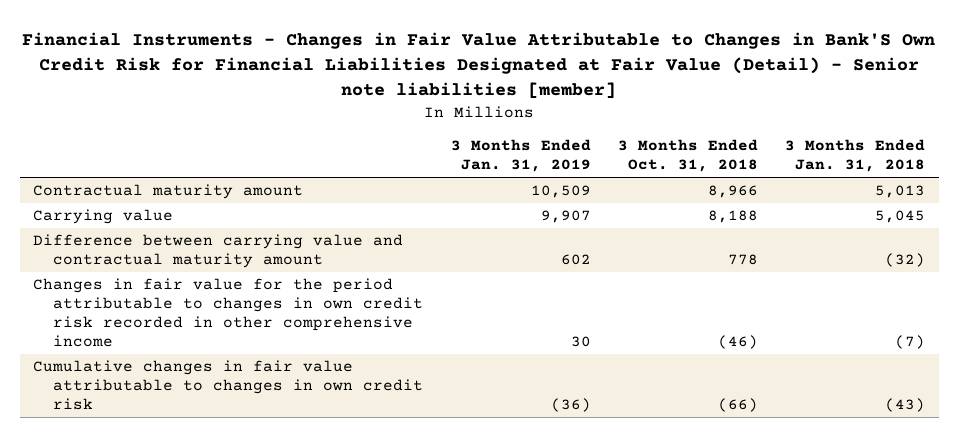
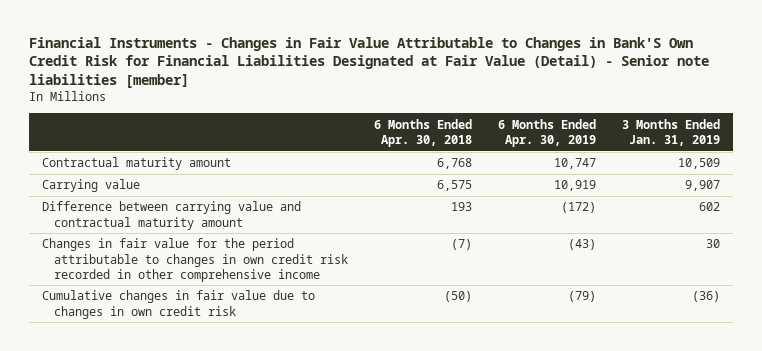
[617,139,758,173] 3 Months Ended Oct. 31, 2018 -> none
[785,139,926,173] 3 Months Ended Jan. 31, 2018 -> none
none -> [373,118,472,147] 6 Months Ended Apr. 30, 2018
none -> [498,118,597,147] 6 Months Ended Apr. 30, 2019
[33,360,424,411] Cumulative changes in fair value attributable to changes in own credit risk -> [42,290,316,319] Cumulative changes in fair value due to changes in own credit risk

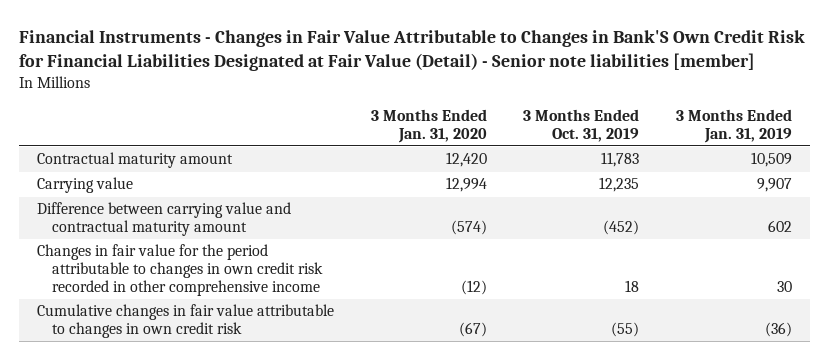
[373,118,472,147] 6 Months Ended Apr. 30, 2018 -> none
[498,118,597,147] 6 Months Ended Apr. 30, 2019 -> none
none -> [370,108,487,143] 3 Months Ended Jan. 31, 2020
none -> [523,108,640,142] 3 Months Ended Oct. 31, 2019
[42,290,316,319] Cumulative changes in fair value due to changes in own credit risk -> [37,304,335,339] Cumulative changes in fair value attributable to changes in own credit risk

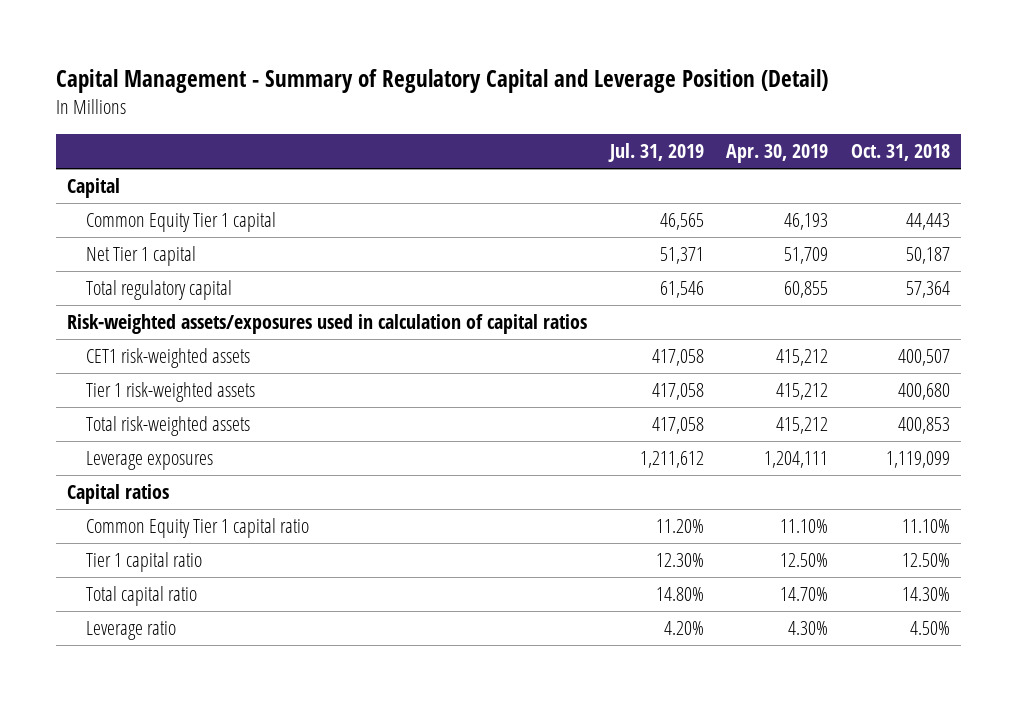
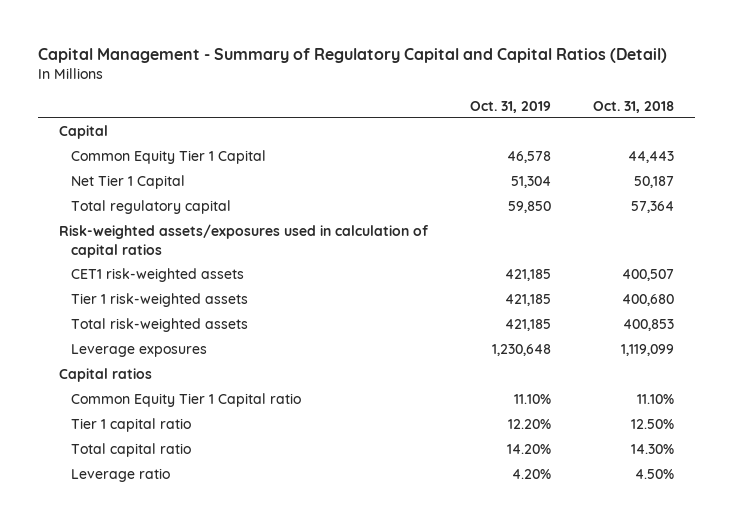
[55,68,828,93] Capital Management - Summary of Regulatory Capital and Leverage Position (Detail) -> [38,48,668,64] Capital Management - Summary of Regulatory Capital and Capital Ratios (Detail)
[607,143,704,163] Jul. 31, 2019 -> none
[726,144,829,164] Apr. 30, 2019 -> none
none -> [470,100,552,113] Oct. 31, 2019
[86,212,277,233] Common Equity Tier 1 capital -> [70,150,266,165] Common Equity Tier 1 Capital
[86,246,197,267] Net Tier 1 capital -> [70,175,185,190] Net Tier 1 Capital
[86,518,310,539] Common Equity Tier 1 capital ratio -> [70,393,301,408] Common Equity Tier 1 Capital ratio

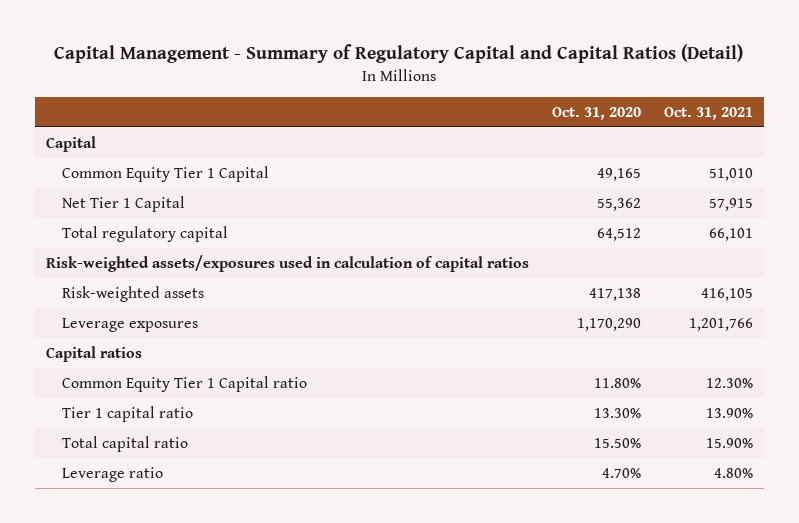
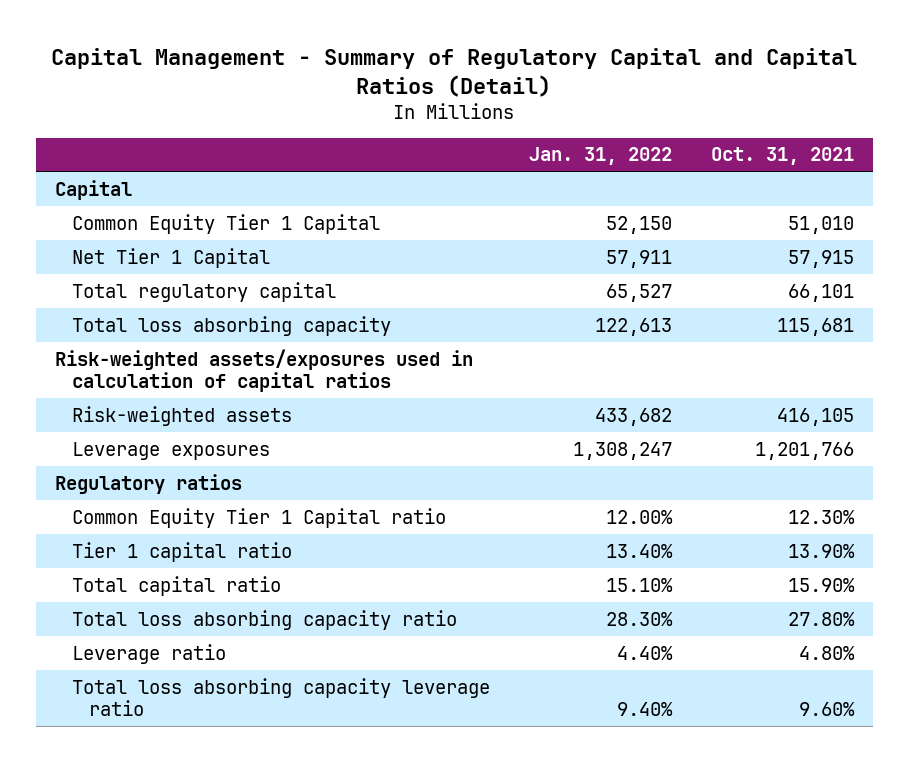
[551,106,641,120] Oct. 31, 2020 -> none
none -> [528,147,672,166] Jan. 31, 2022
none -> [71,315,391,336] Total loss absorbing capacity
[46,345,143,362] Capital ratios -> [55,473,243,494] Regulatory ratios
none -> [71,609,457,630] Total loss absorbing capacity ratio
none -> [71,677,490,716] Total loss absorbing capacity leverage ratio

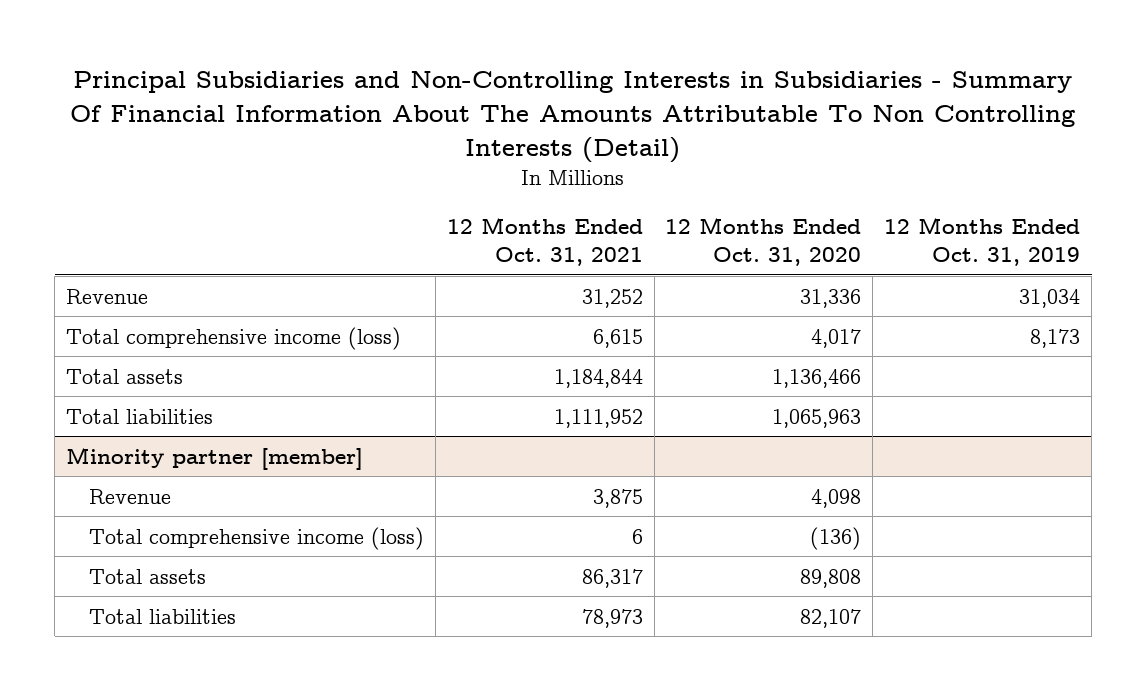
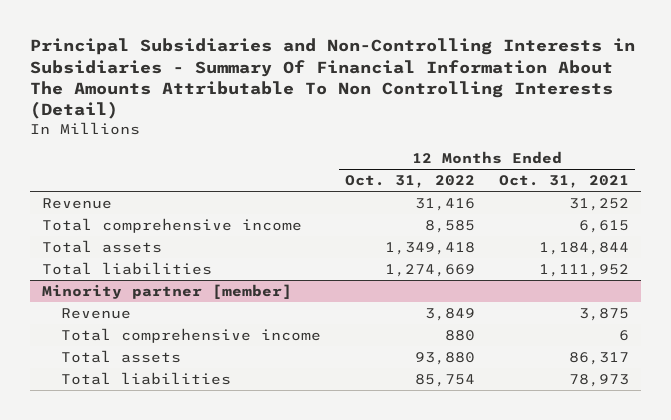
[665,217,862,267] 12 Months Ended Oct. 31, 2020 -> none
[884,217,1081,267] 12 Months Ended Oct. 31, 2019 -> none
none -> [344,175,475,189] Oct. 31, 2022
[66,326,402,350] Total comprehensive income (loss) -> [41,217,302,233] Total comprehensive income
[88,526,424,550] Total comprehensive income (loss) -> [61,327,322,343] Total comprehensive income

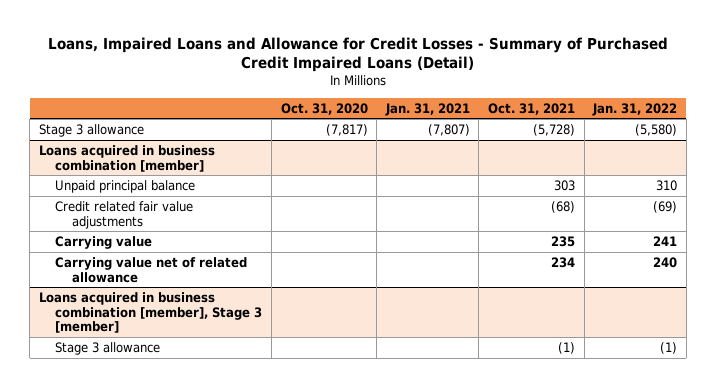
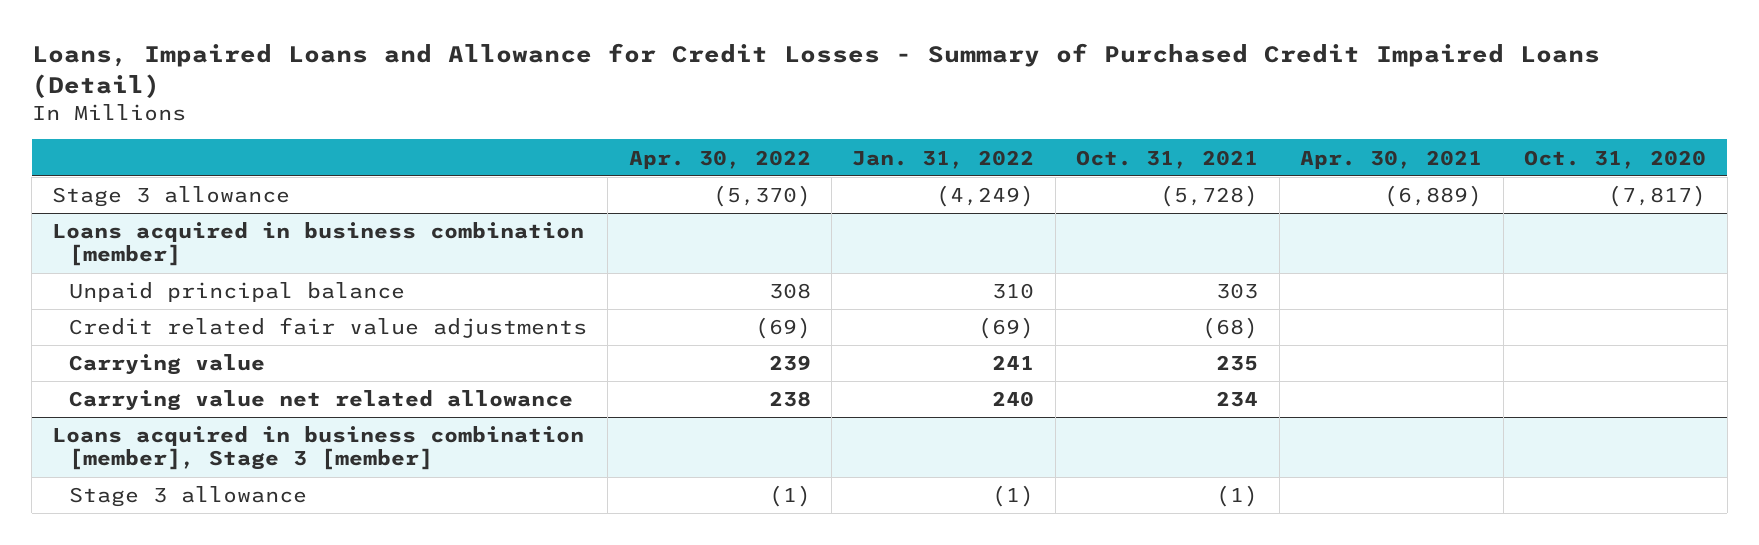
[384,102,470,116] Jan. 31, 2021 -> none
none -> [628,149,811,169] Apr. 30, 2022
none -> [1300,149,1483,169] Apr. 30, 2021
[635,123,678,136] (5,580) -> [936,185,1035,208] (4,249)
[55,256,248,283] Carrying value net of related allowance -> [68,390,573,412] Carrying value net related allowance

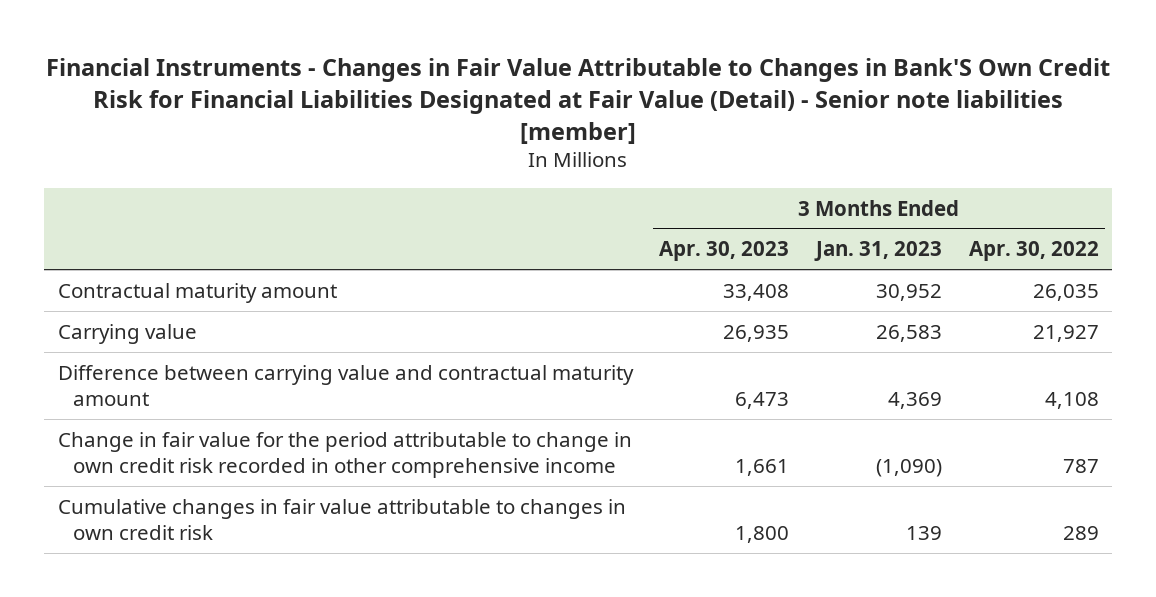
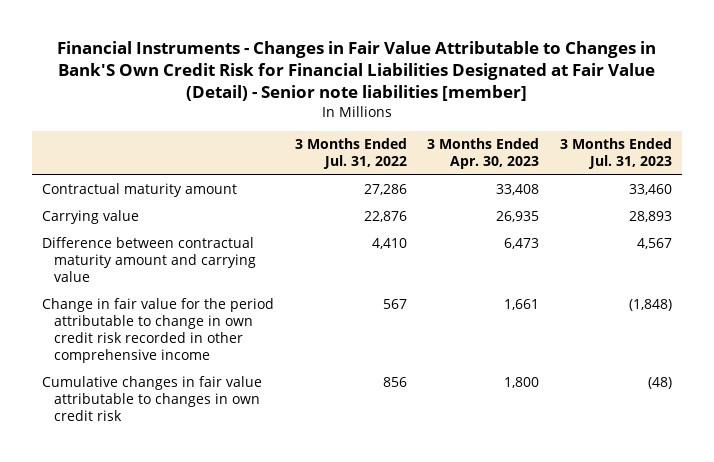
[813,241,942,262] Jan. 31, 2023 -> none
[968,241,1099,262] Apr. 30, 2022 -> none
none -> [294,138,407,170] 3 Months Ended Jul. 31, 2022
none -> [559,138,672,170] 3 Months Ended Jul. 31, 2023
[57,364,634,406] Difference between carrying value and contractual maturity amount -> [42,237,256,283] Difference between contractual maturity amount and carrying value

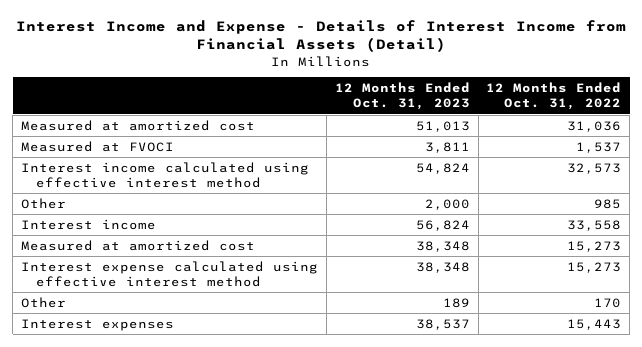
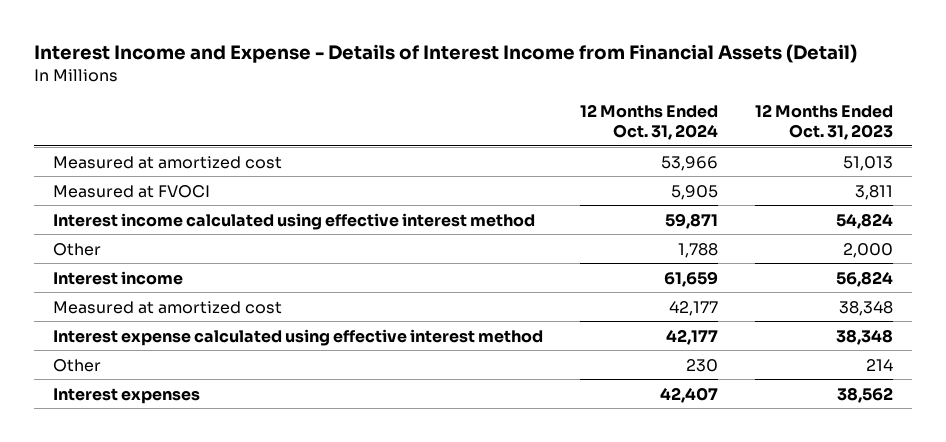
[486,82,622,111] 12 Months Ended Oct. 31, 2022 -> none
none -> [579,104,718,140] 12 Months Ended Oct. 31, 2024
[442,297,470,308] 189 -> [866,358,894,371] 214
[415,318,470,330] 38,537 -> [837,386,894,403] 38,562

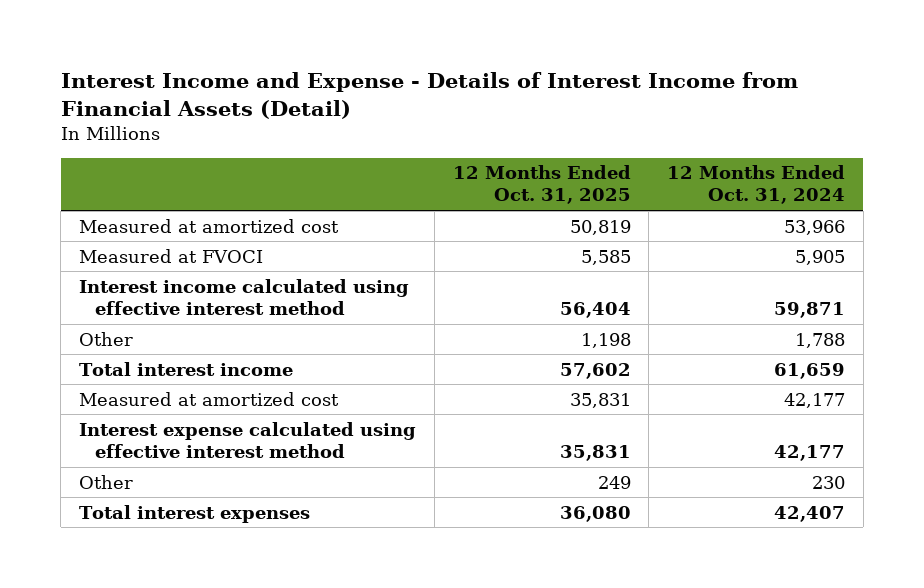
[755,104,894,140] 12 Months Ended Oct. 31, 2023 -> none
none -> [452,165,631,205] 12 Months Ended Oct. 31, 2025
[52,270,183,285] Interest income -> [79,361,294,376] Total interest income
[52,387,200,404] Interest expenses -> [79,504,311,523] Total interest expenses

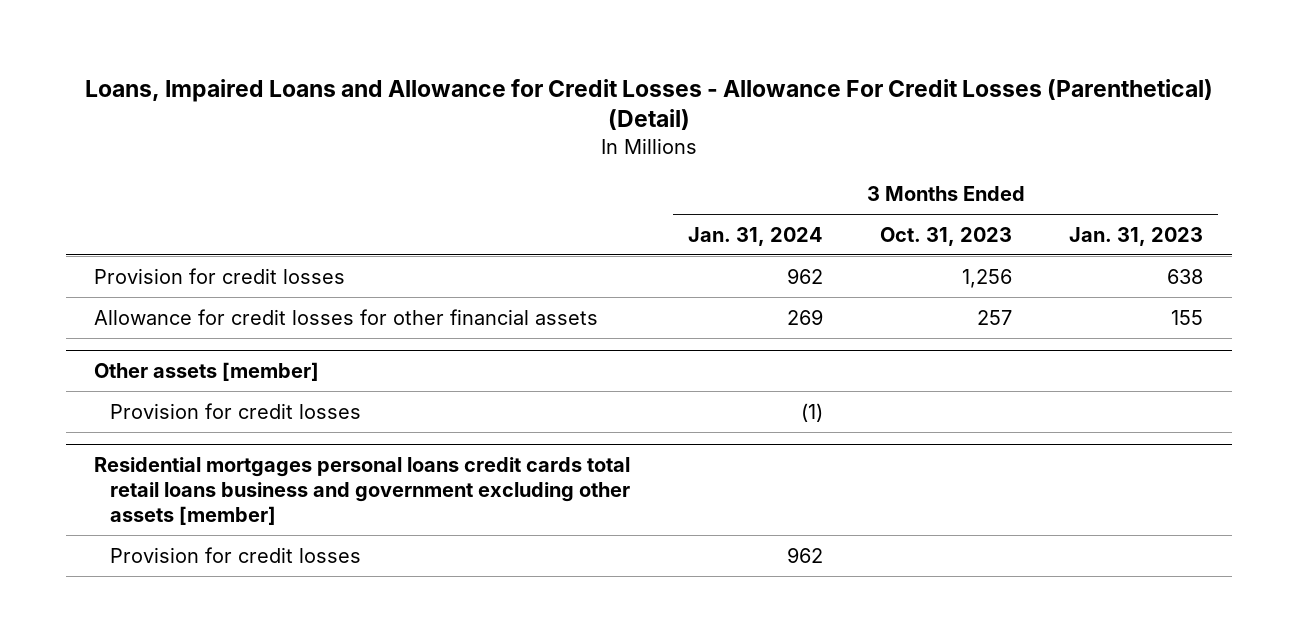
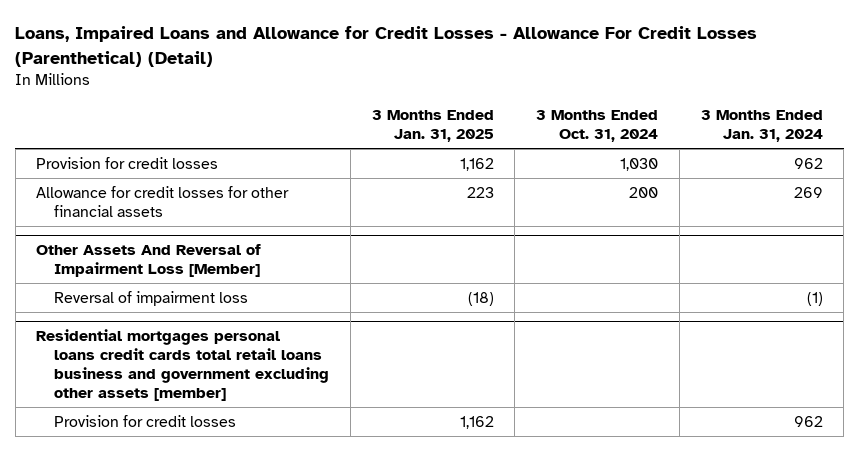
[880,226,1013,246] Oct. 31, 2023 -> none
[1069,226,1204,246] Jan. 31, 2023 -> none
none -> [371,110,494,142] 3 Months Ended Jan. 31, 2025
none -> [536,110,659,142] 3 Months Ended Oct. 31, 2024
[94,362,320,382] Other assets [member] -> none
[109,402,361,419] Provision for credit losses -> none
none -> [36,244,262,278] Other Assets And Reversal of Impairment Loss [Member]
none -> [54,290,249,306] Reversal of impairment loss

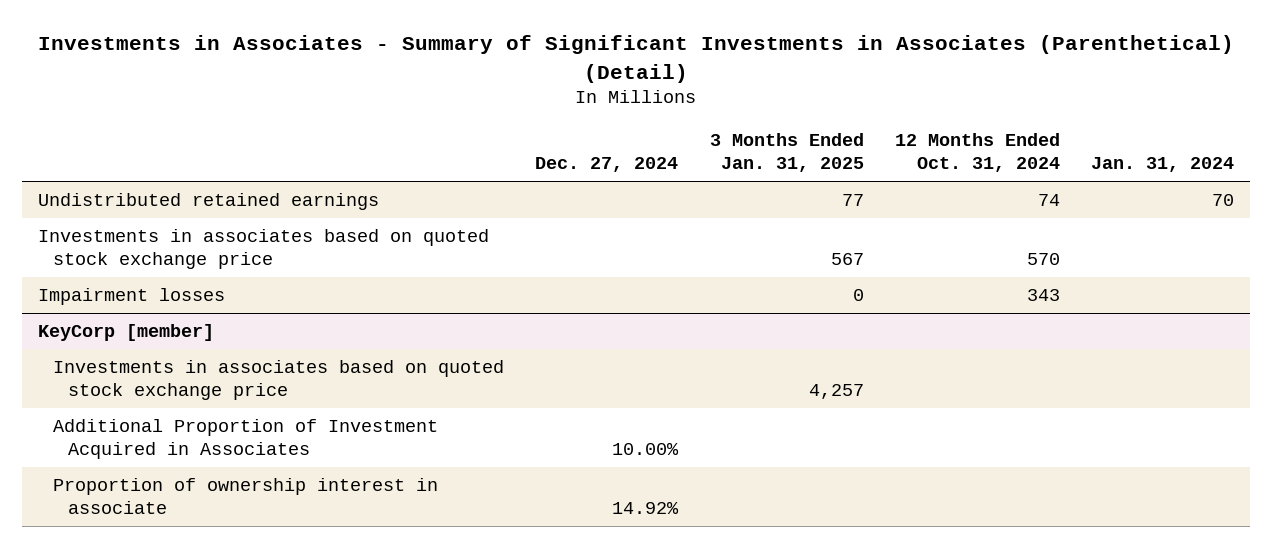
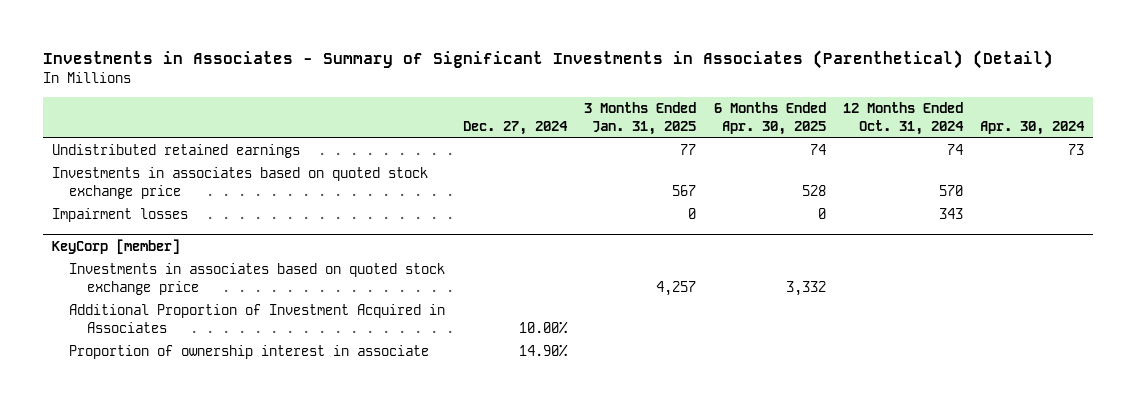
[1091,156,1235,172] Jan. 31, 2024 -> none
none -> [713,102,826,136] 6 Months Ended Apr. 30, 2025
none -> [980,121,1086,136] Apr. 30, 2024
[612,502,680,515] 14.92% -> [518,344,568,358] 14.90%

